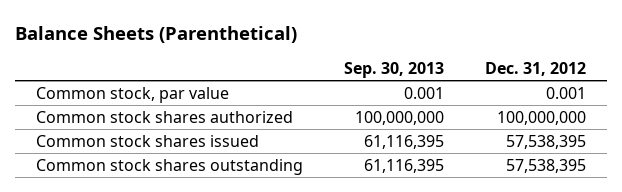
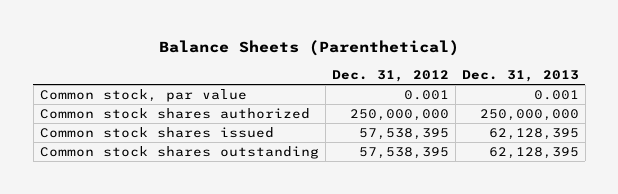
[343,62,444,79] Sep. 30, 2013 -> none
none -> [461,69,579,82] Dec. 31, 2013
[497,110,587,125] 100,000,000 -> [349,108,449,121] 250,000,000

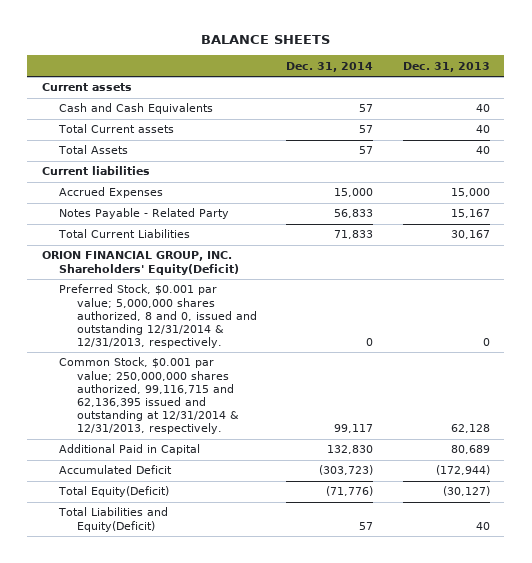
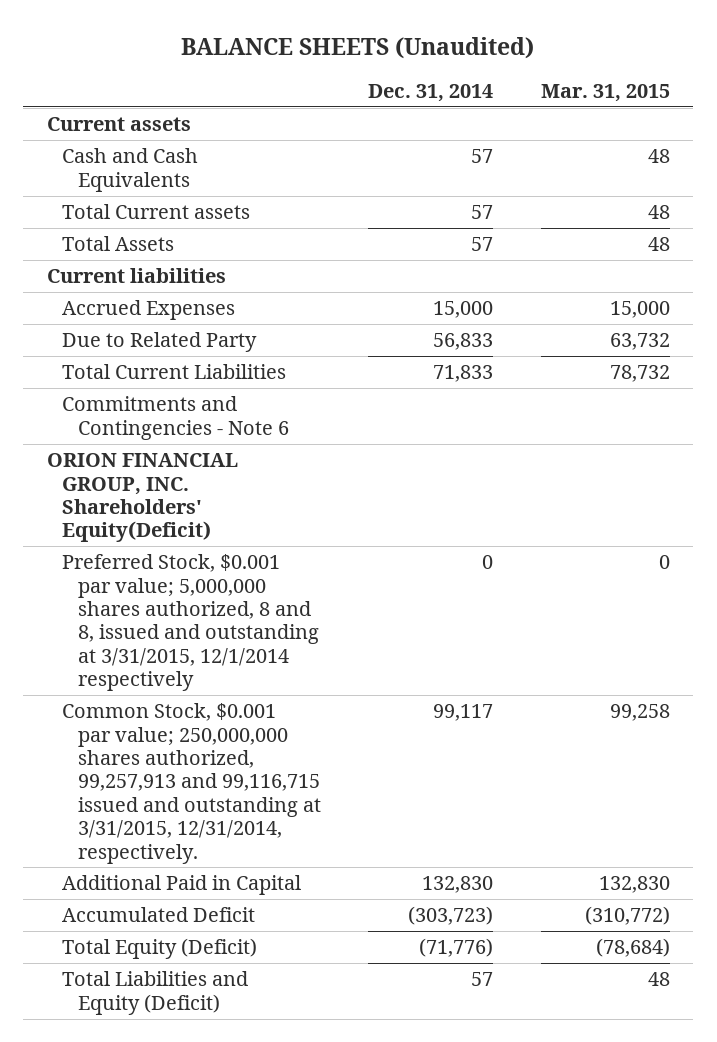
[200,35,330,45] BALANCE SHEETS -> [181,36,535,59] BALANCE SHEETS (Unaudited)
[402,61,490,72] Dec. 31, 2013 -> none
none -> [540,84,670,103] Mar. 31, 2015
[59,208,230,220] Notes Payable - Related Party -> [62,332,258,353] Due to Related Party
none -> [62,396,289,440] Commitments and Contingencies - Note 6
[59,284,257,349] Preferred Stock, $0.001 par value; 5,000,000 shares authorized, 8 and 0, issued and outstanding 12/31/2014 & 12/31/2013, respectively. -> [62,554,319,692] Preferred Stock, $0.001 par value; 5,000,000 shares authorized, 8 and 8, issued and outstanding at 3/31/2015, 12/1/2014 respectively
[59,357,239,435] Common Stock, $0.001 par value; 250,000,000 shares authorized, 99,116,715 and 62,136,395 issued and outstanding at 12/31/2014 & 12/31/2013, respectively. -> [62,703,321,864] Common Stock, $0.001 par value; 250,000,000 shares authorized, 99,257,913 and 99,116,715 issued and outstanding at 3/31/2015, 12/31/2014, respectively.
[58,486,170,498] Total Equity(Deficit) -> [62,938,258,960] Total Equity (Deficit)
[58,507,169,532] Total Liabilities and Equity(Deficit) -> [62,971,249,1015] Total Liabilities and Equity (Deficit)

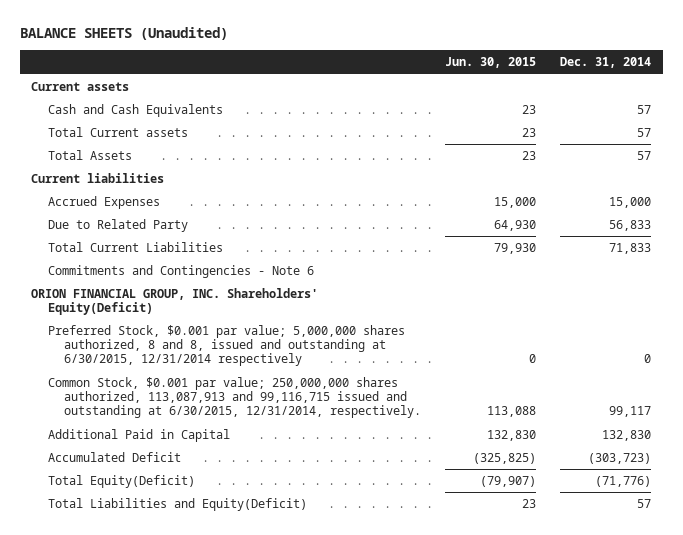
[540,84,670,103] Mar. 31, 2015 -> none
none -> [445,57,537,69] Jun. 30, 2015
[62,554,319,692] Preferred Stock, $0.001 par value; 5,000,000 shares authorized, 8 and 8, issued and outstanding at 3/31/2015, 12/1/2014 respectively -> [47,325,405,367] Preferred Stock, $0.001 par value; 5,000,000 shares authorized, 8 and 8, issued and outstanding at 6/30/2015, 12/31/2014 respectively
[62,703,321,864] Common Stock, $0.001 par value; 250,000,000 shares authorized, 99,257,913 and 99,116,715 issued and outstanding at 3/31/2015, 12/31/2014, respectively. -> [47,377,422,419] Common Stock, $0.001 par value; 250,000,000 shares authorized, 113,087,913 and 99,116,715 issued and outstanding at 6/30/2015, 12/31/2014, respectively.
[62,938,258,960] Total Equity (Deficit) -> [47,475,195,489] Total Equity(Deficit)
[62,971,249,1015] Total Liabilities and Equity (Deficit) -> [47,498,307,512] Total Liabilities and Equity(Deficit)

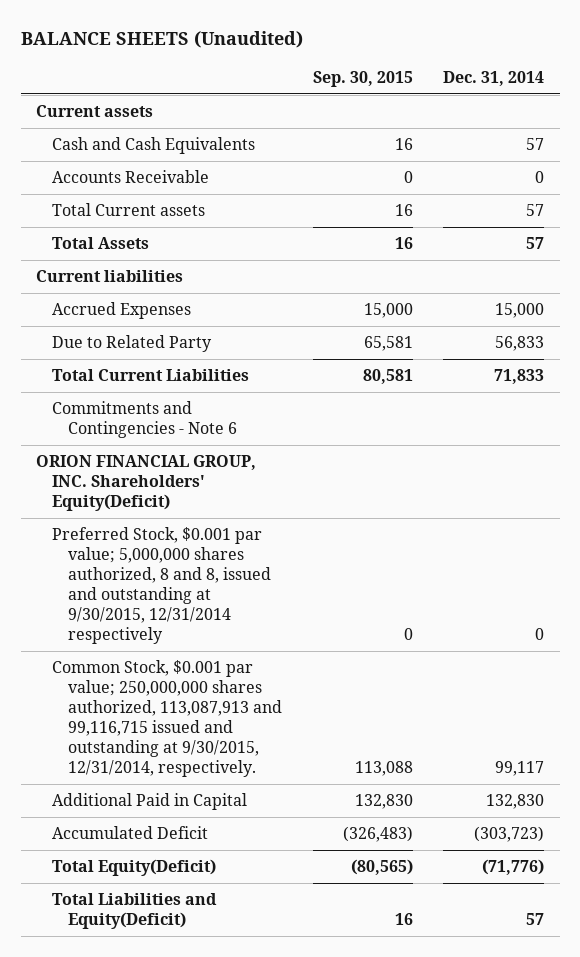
[445,57,537,69] Jun. 30, 2015 -> none
none -> [312,71,413,88] Sep. 30, 2015
none -> [52,169,210,183] Accounts Receivable
[47,325,405,367] Preferred Stock, $0.001 par value; 5,000,000 shares authorized, 8 and 8, issued and outstanding at 6/30/2015, 12/31/2014 respectively -> [52,526,271,645] Preferred Stock, $0.001 par value; 5,000,000 shares authorized, 8 and 8, issued and outstanding at 9/30/2015, 12/31/2014 respectively
[47,377,422,419] Common Stock, $0.001 par value; 250,000,000 shares authorized, 113,087,913 and 99,116,715 issued and outstanding at 6/30/2015, 12/31/2014, respectively. -> [52,659,282,778] Common Stock, $0.001 par value; 250,000,000 shares authorized, 113,087,913 and 99,116,715 issued and outstanding at 9/30/2015, 12/31/2014, respectively.

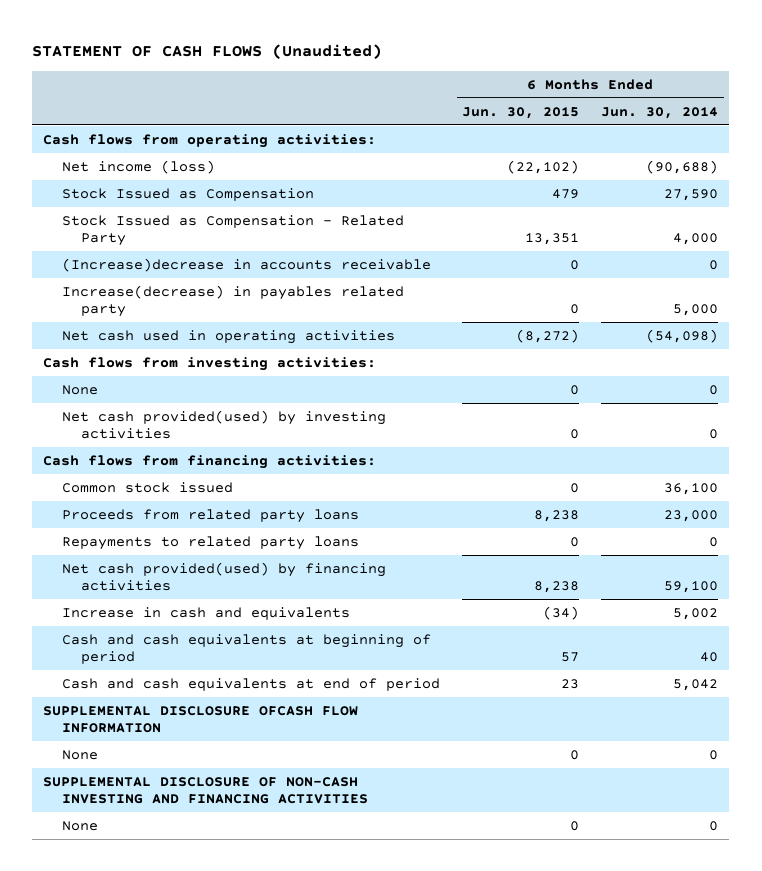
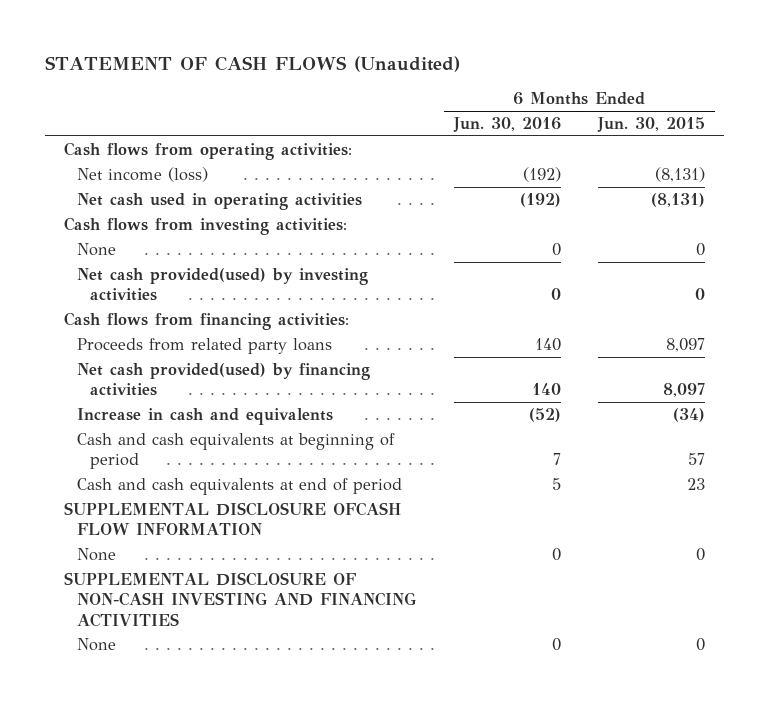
[601,106,719,119] Jun. 30, 2014 -> none
none -> [452,117,561,133] Jun. 30, 2016
[62,187,315,201] Stock Issued as Compensation -> none
[62,214,405,247] Stock Issued as Compensation - Related Party -> none
[62,257,432,272] (Increase)decrease in accounts receivable -> none
[62,284,405,318] Increase(decrease) in payables related party -> none
[507,159,580,174] (22,102) -> [655,166,706,182] (8,131)
[516,328,580,343] (8,272) -> [651,192,706,207] (8,131)
[62,481,234,493] Common stock issued -> none
[62,535,360,550] Repayments to related party loans -> none
[534,509,580,522] 8,238 -> [666,337,706,352] 8,097
[534,581,580,594] 8,238 -> [663,383,706,398] 8,097

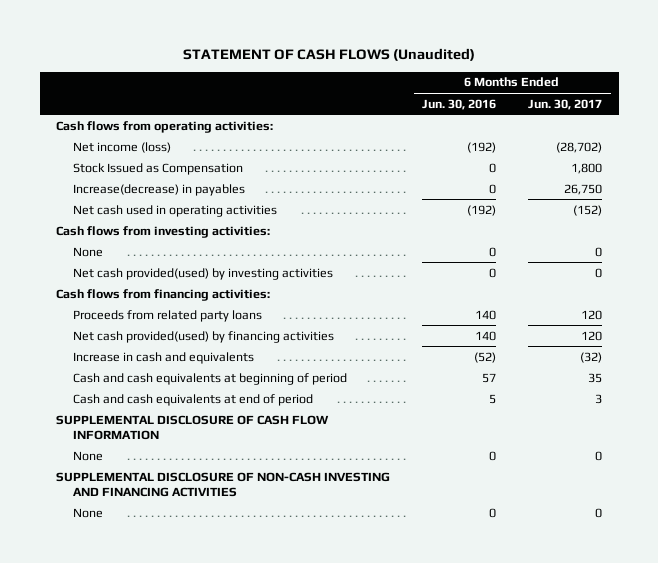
[597,117,706,133] Jun. 30, 2015 -> none
none -> [528,98,603,110] Jun. 30, 2017
none -> [73,162,244,175] Stock Issued as Compensation
none -> [73,183,246,196] Increase(decrease) in payables
[552,453,561,466] 7 -> [482,372,497,383] 57
[63,501,401,536] SUPPLEMENTAL DISCLOSURE OFCASH FLOW INFORMATION -> [55,414,329,440] SUPPLEMENTAL DISCLOSURE OF CASH FLOW INFORMATION

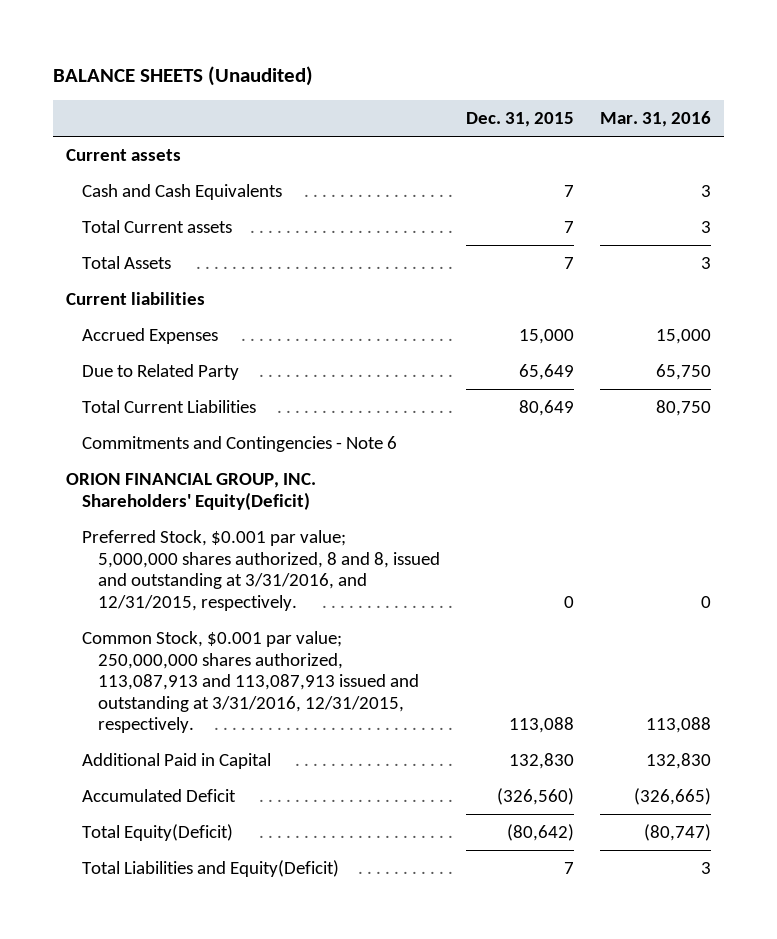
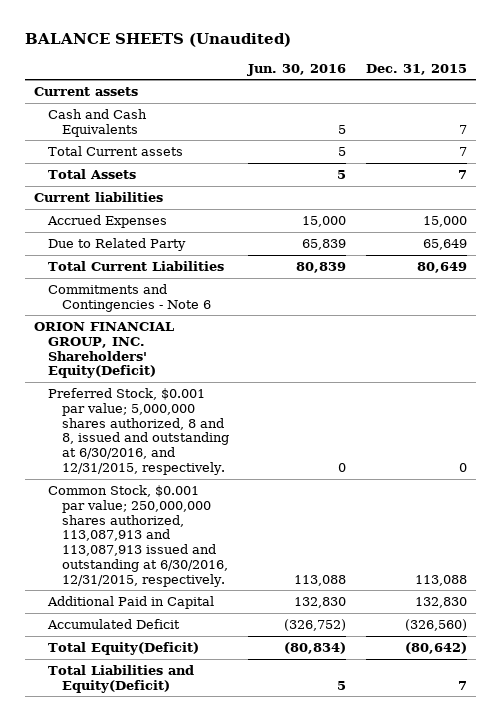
[599,111,711,128] Mar. 31, 2016 -> none
none -> [247,63,347,76] Jun. 30, 2016
[81,530,440,611] Preferred Stock, $0.001 par value; 5,000,000 shares authorized, 8 and 8, issued and outstanding at 3/31/2016, and 12/31/2015, respectively. -> [48,387,230,475] Preferred Stock, $0.001 par value; 5,000,000 shares authorized, 8 and 8, issued and outstanding at 6/30/2016, and 12/31/2015, respectively.
[81,631,419,734] Common Stock, $0.001 par value; 250,000,000 shares authorized, 113,087,913 and 113,087,913 issued and outstanding at 3/31/2016, 12/31/2015, respectively. -> [48,484,229,587] Common Stock, $0.001 par value; 250,000,000 shares authorized, 113,087,913 and 113,087,913 issued and outstanding at 6/30/2016, 12/31/2015, respectively.

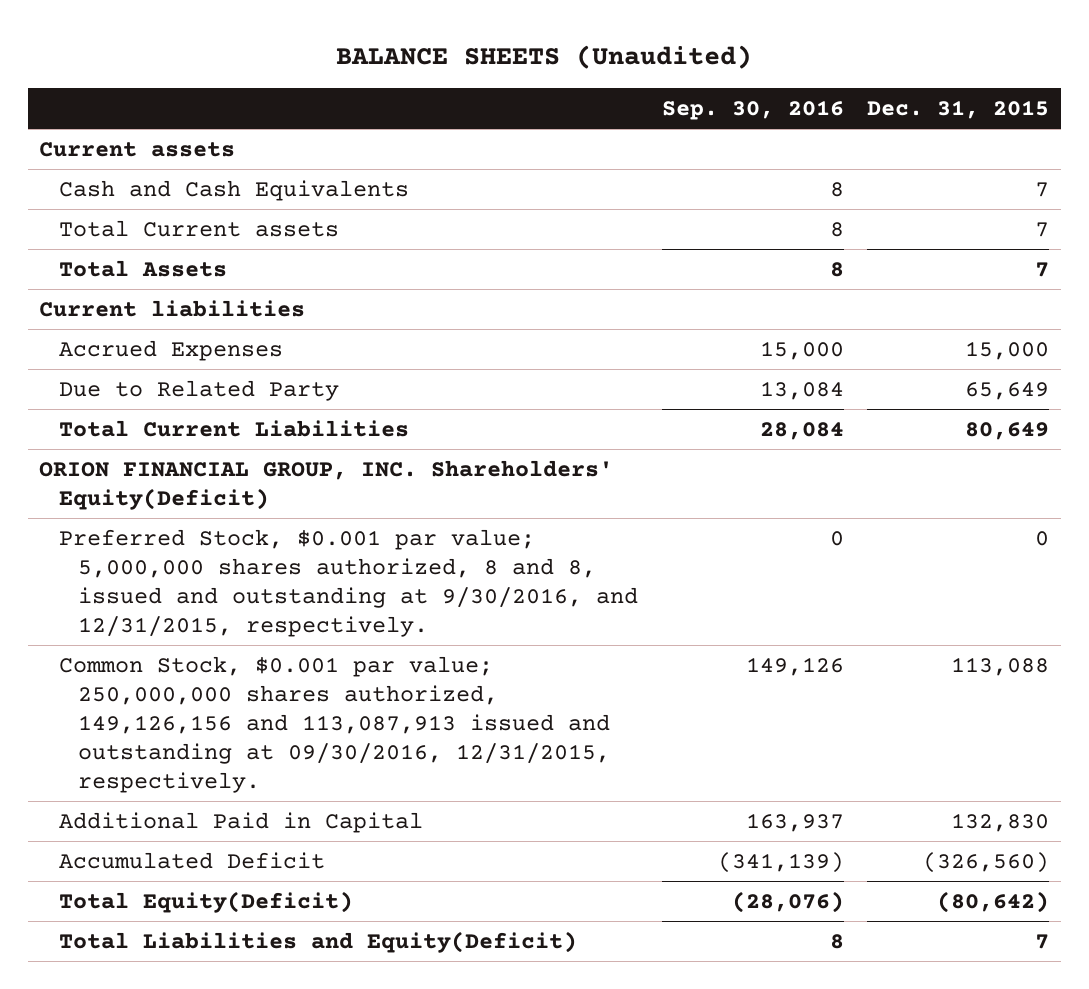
[247,63,347,76] Jun. 30, 2016 -> none
none -> [661,99,844,120] Sep. 30, 2016
[48,283,212,312] Commitments and Contingencies - Note 6 -> none
[48,387,230,475] Preferred Stock, $0.001 par value; 5,000,000 shares authorized, 8 and 8, issued and outstanding at 6/30/2016, and 12/31/2015, respectively. -> [58,529,639,637] Preferred Stock, $0.001 par value; 5,000,000 shares authorized, 8 and 8, issued and outstanding at 9/30/2016, and 12/31/2015, respectively.
[48,484,229,587] Common Stock, $0.001 par value; 250,000,000 shares authorized, 113,087,913 and 113,087,913 issued and outstanding at 6/30/2016, 12/31/2015, respectively. -> [58,656,611,793] Common Stock, $0.001 par value; 250,000,000 shares authorized, 149,126,156 and 113,087,913 issued and outstanding at 09/30/2016, 12/31/2015, respectively.

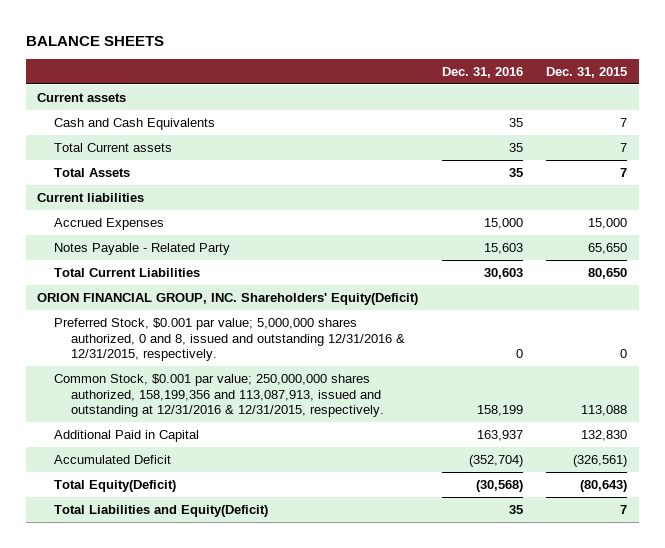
[336,45,753,70] BALANCE SHEETS (Unaudited) -> [25,35,164,46] BALANCE SHEETS
[661,99,844,120] Sep. 30, 2016 -> none
none -> [441,66,523,78] Dec. 31, 2016
[58,380,339,402] Due to Related Party -> none
none -> [54,243,231,256] Notes Payable - Related Party
[965,422,1050,441] 80,649 -> [588,268,628,280] 80,650
[58,529,639,637] Preferred Stock, $0.001 par value; 5,000,000 shares authorized, 8 and 8, issued and outstanding at 9/30/2016, and 12/31/2015, respectively. -> [54,318,405,361] Preferred Stock, $0.001 par value; 5,000,000 shares authorized, 0 and 8, issued and outstanding 12/31/2016 & 12/31/2015, respectively.
[58,656,611,793] Common Stock, $0.001 par value; 250,000,000 shares authorized, 149,126,156 and 113,087,913 issued and outstanding at 09/30/2016, 12/31/2015, respectively. -> [54,374,384,417] Common Stock, $0.001 par value; 250,000,000 shares authorized, 158,199,356 and 113,087,913, issued and outstanding at 12/31/2016 & 12/31/2015, respectively.
[923,852,1050,874] (326,560) -> [573,455,628,468] (326,561)
[937,891,1050,914] (80,642) -> [580,480,628,493] (80,643)

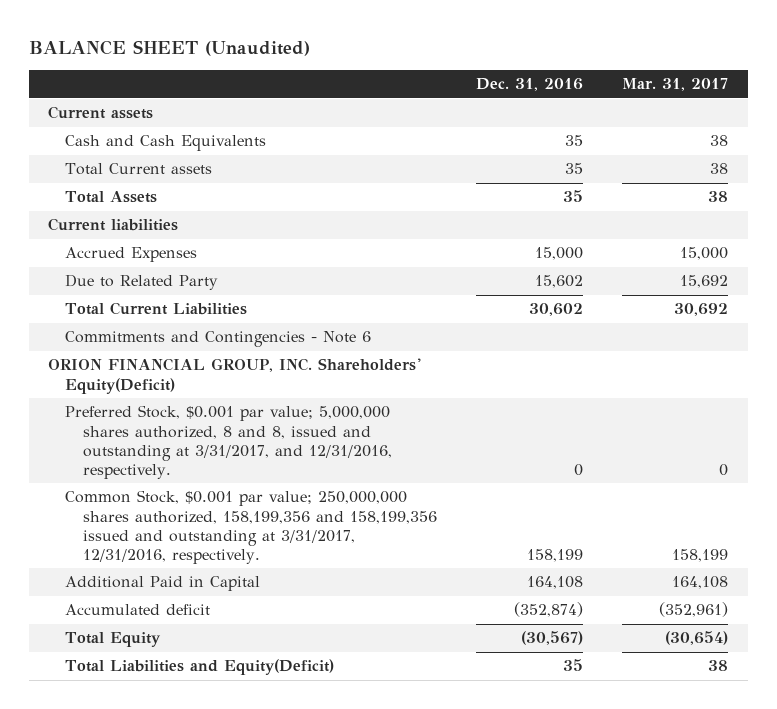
[25,35,164,46] BALANCE SHEETS -> [28,39,310,56] BALANCE SHEET (Unaudited)
[546,66,628,78] Dec. 31, 2015 -> none
none -> [622,78,729,92] Mar. 31, 2017
[54,243,231,256] Notes Payable - Related Party -> none
none -> [65,274,219,291] Due to Related Party
[483,268,523,280] 30,603 -> [528,303,583,317] 30,602
none -> [65,331,372,348] Commitments and Contingencies - Note 6
[54,318,405,361] Preferred Stock, $0.001 par value; 5,000,000 shares authorized, 0 and 8, issued and outstanding 12/31/2016 & 12/31/2015, respectively. -> [65,405,392,480] Preferred Stock, $0.001 par value; 5,000,000 shares authorized, 8 and 8, issued and outstanding at 3/31/2017, and 12/31/2016, respectively.
[54,374,384,417] Common Stock, $0.001 par value; 250,000,000 shares authorized, 158,199,356 and 113,087,913, issued and outstanding at 12/31/2016 & 12/31/2015, respectively. -> [65,490,437,565] Common Stock, $0.001 par value; 250,000,000 shares authorized, 158,199,356 and 158,199,356 issued and outstanding at 3/31/2017, 12/31/2016, respectively.
[476,430,523,442] 163,937 -> [526,576,583,590] 164,108
[54,455,172,465] Accumulated Deficit -> [65,604,211,616] Accumulated deficit
[468,455,523,468] (352,704) -> [513,602,583,618] (352,874)
[54,480,177,493] Total Equity(Deficit) -> [65,632,162,648] Total Equity
[475,480,523,493] (30,568) -> [520,631,583,646] (30,567)

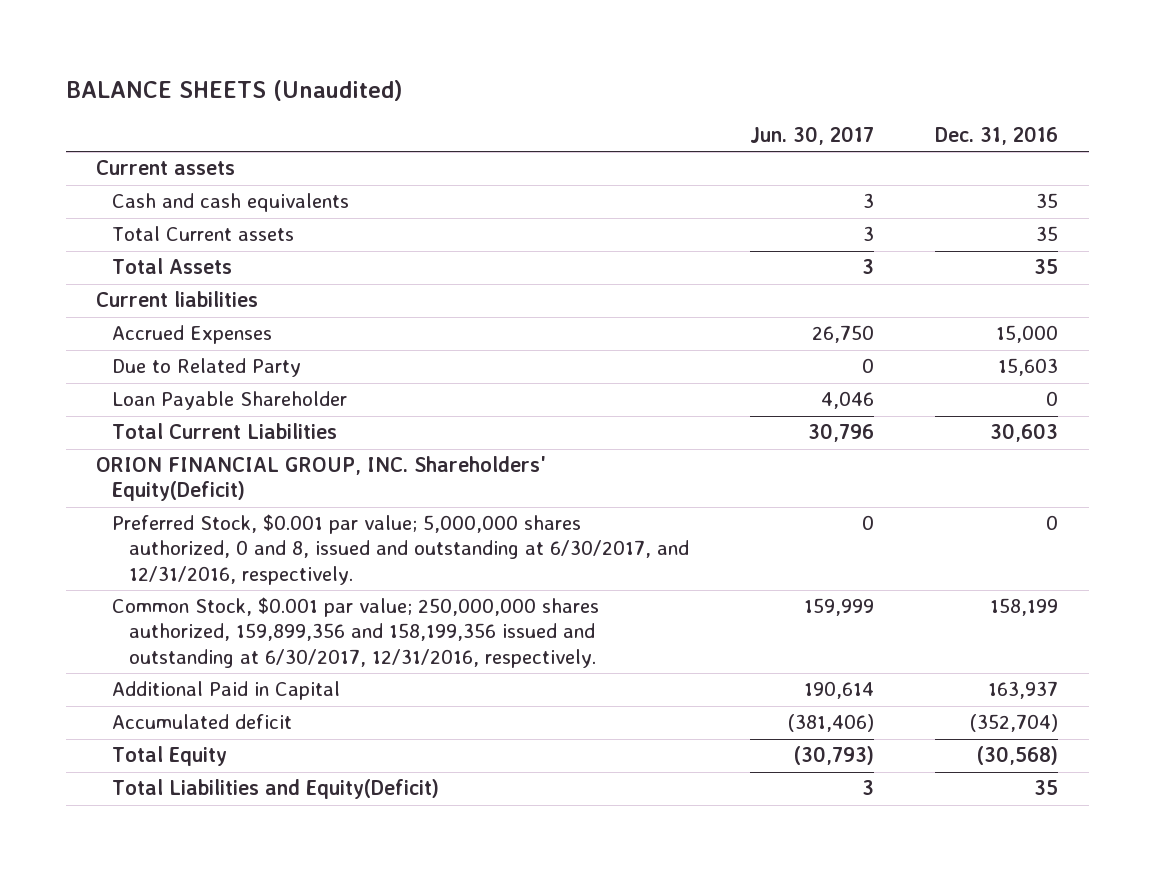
[28,39,310,56] BALANCE SHEET (Unaudited) -> [65,79,403,101] BALANCE SHEETS (Unaudited)
[622,78,729,92] Mar. 31, 2017 -> none
none -> [749,125,874,145] Jun. 30, 2017
[65,135,267,152] Cash and Cash Equivalents -> [112,193,350,213] Cash and cash equivalents
[65,331,372,348] Commitments and Contingencies - Note 6 -> none
[534,275,583,289] 15,602 -> [998,358,1059,377] 15,603
none -> [112,391,348,411] Loan Payable Shareholder
[528,303,583,317] 30,602 -> [990,423,1059,443] 30,603
[65,405,392,480] Preferred Stock, $0.001 par value; 5,000,000 shares authorized, 8 and 8, issued and outstanding at 3/31/2017, and 12/31/2016, respectively. -> [112,514,689,585] Preferred Stock, $0.001 par value; 5,000,000 shares authorized, 0 and 8, issued and outstanding at 6/30/2017, and 12/31/2016, respectively.
[65,490,437,565] Common Stock, $0.001 par value; 250,000,000 shares authorized, 158,199,356 and 158,199,356 issued and outstanding at 3/31/2017, 12/31/2016, respectively. -> [112,597,600,668] Common Stock, $0.001 par value; 250,000,000 shares authorized, 159,899,356 and 158,199,356 issued and outstanding at 6/30/2017, 12/31/2016, respectively.
[526,576,583,590] 164,108 -> [988,681,1059,700] 163,937
[513,602,583,618] (352,874) -> [970,714,1059,733] (352,704)
[520,631,583,646] (30,567) -> [977,746,1059,766] (30,568)

